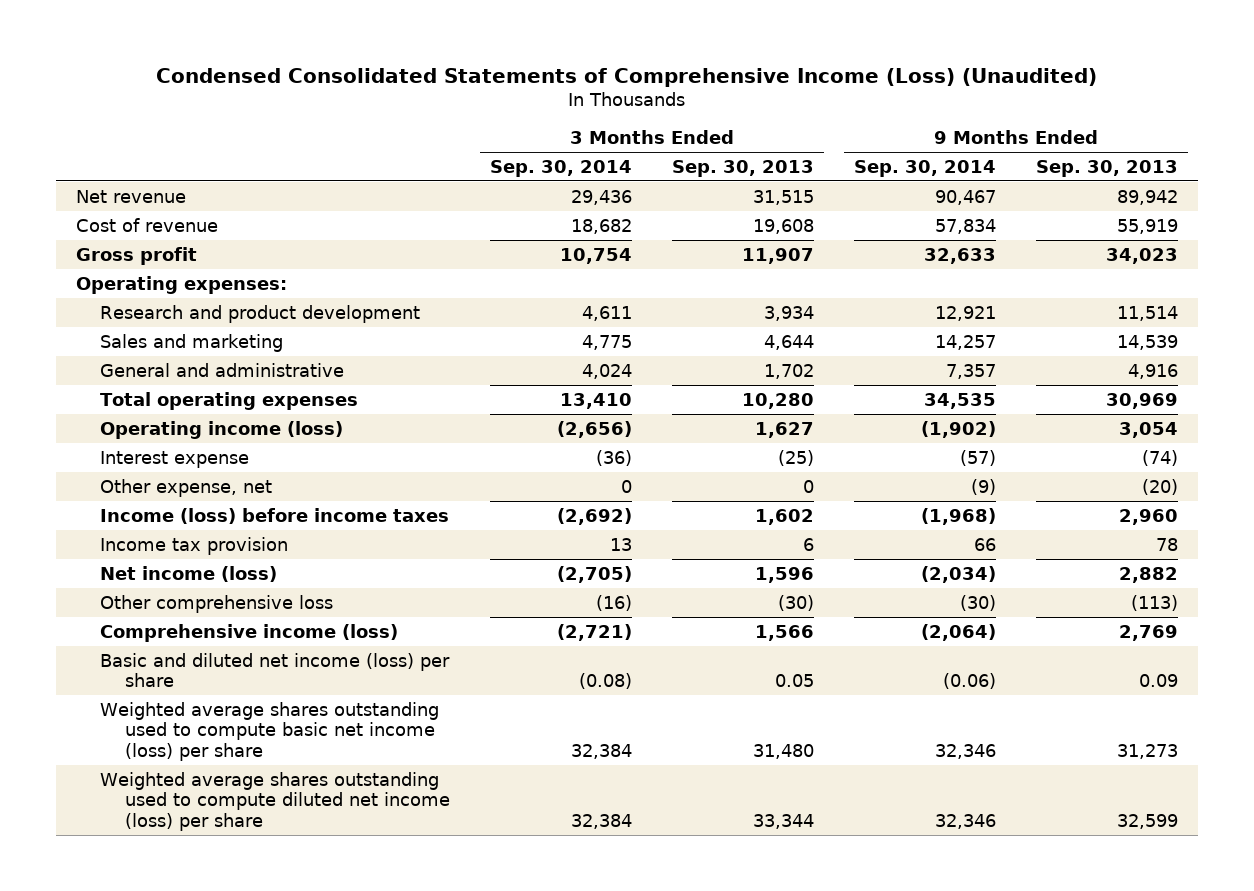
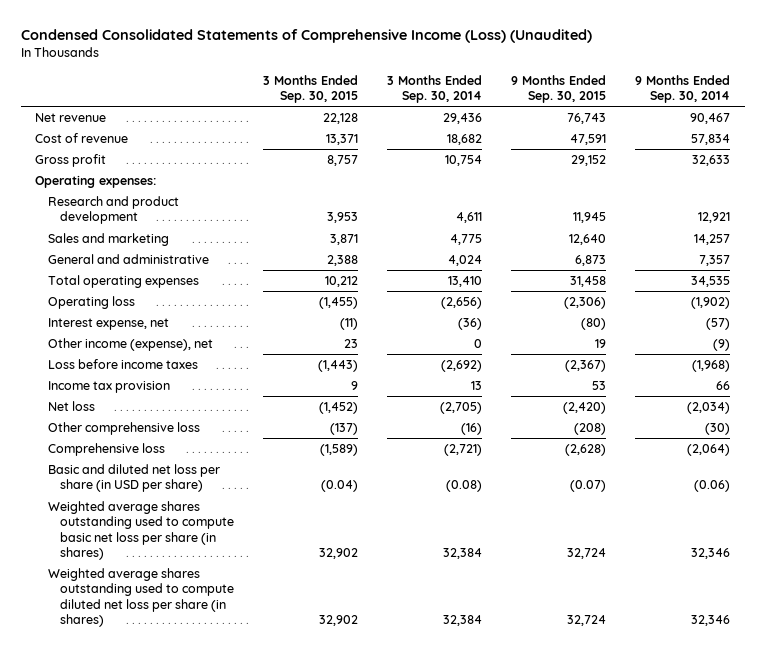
[671,159,814,177] Sep. 30, 2013 -> none
[1036,159,1179,177] Sep. 30, 2013 -> none
none -> [263,74,359,103] 3 Months Ended Sep. 30, 2015
none -> [511,74,607,103] 9 Months Ended Sep. 30, 2015
[100,420,344,439] Operating income (loss) -> [47,296,135,310] Operating loss
[100,450,250,468] Interest expense -> [47,318,169,331] Interest expense, net
[100,478,273,497] Other expense, net -> [47,338,213,352] Other income (expense), net
[100,507,450,524] Income (loss) before income taxes -> [47,359,198,370] Loss before income taxes
[100,565,278,582] Net income (loss) -> [47,401,95,412] Net loss
[100,623,399,642] Comprehensive income (loss) -> [47,443,165,457] Comprehensive loss
[100,652,451,688] Basic and diluted net income (loss) per share -> [47,464,220,493] Basic and diluted net loss per share (in USD per share)
[100,701,440,762] Weighted average shares outstanding used to compute basic net income (loss) per share -> [47,501,235,560] Weighted average shares outstanding used to compute basic net loss per share (in shares)
[100,771,450,832] Weighted average shares outstanding used to compute diluted net income (loss) per share -> [47,568,235,627] Weighted average shares outstanding used to compute diluted net loss per share (in shares)

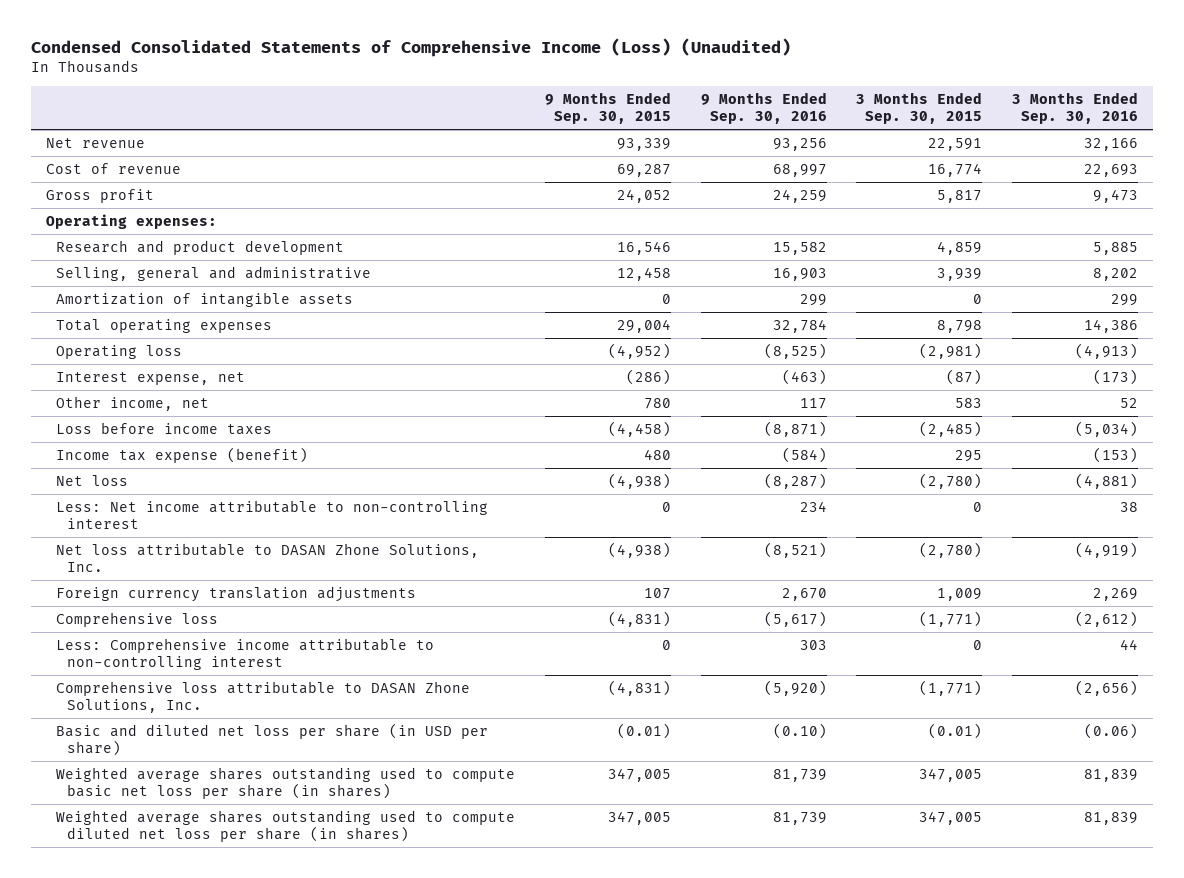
[387,74,483,103] 3 Months Ended Sep. 30, 2014 -> none
[635,74,731,103] 9 Months Ended Sep. 30, 2014 -> none
none -> [700,91,827,125] 9 Months Ended Sep. 30, 2016
none -> [1012,91,1139,125] 3 Months Ended Sep. 30, 2016
[323,113,359,125] 22,128 -> [928,137,983,151] 22,591
[567,113,607,125] 76,743 -> [616,137,671,151] 93,339
[326,134,359,146] 13,371 -> [928,162,983,177] 16,774
[570,134,607,146] 47,591 -> [616,163,671,177] 69,287
[327,155,359,167] 8,757 -> [937,189,983,203] 5,817
[571,155,607,167] 29,152 -> [616,188,671,203] 24,052
[47,233,169,247] Sales and marketing -> none
[47,422,200,436] Other comprehensive loss -> none
[327,212,359,224] 3,953 -> [937,240,983,255] 4,859
[573,212,607,224] 11,945 -> [616,240,671,255] 16,546
[47,254,209,265] General and administrative -> [56,265,372,281] Selling, general and administrative
[327,255,359,267] 2,388 -> [937,267,983,281] 3,939
[575,255,607,267] 6,873 -> [616,266,671,281] 12,458
none -> [56,291,354,307] Amortization of intangible assets
[325,276,359,288] 10,212 -> [937,319,983,333] 8,798
[570,276,607,288] 31,458 -> [616,318,671,333] 29,004
[319,297,359,310] (1,455) -> [919,342,983,359] (2,981)
[564,297,607,310] (2,306) -> [607,342,671,359] (4,952)
[340,318,359,331] (11) -> [946,368,983,385] (87)
[581,318,607,331] (80) -> [625,368,671,385] (286)
[47,338,213,352] Other income (expense), net -> [56,395,210,411] Other income, net
[344,339,359,349] 23 -> [955,397,983,408] 583
[595,339,607,349] 19 -> [643,397,671,409] 780
[318,360,359,373] (1,443) -> [919,420,983,437] (2,485)
[565,360,607,373] (2,367) -> [607,420,671,437] (4,458)
[47,381,170,394] Income tax provision -> [56,446,309,463] Income tax expense (benefit)
[351,381,359,391] 9 -> [955,449,983,462] 295
[592,381,607,391] 53 -> [643,448,671,460] 480
[319,402,359,415] (1,452) -> [919,472,983,489] (2,780)
[563,402,607,415] (2,420) -> [607,472,671,489] (4,938)
none -> [56,499,489,530] Less: Net income attributable to non-controlling interest
none -> [56,542,480,573] Net loss attributable to DASAN Zhone Solutions, Inc.
none -> [56,585,417,602] Foreign currency translation adjustments
[320,444,359,457] (1,589) -> [919,610,983,627] (1,771)
[565,444,607,457] (2,628) -> [607,610,671,627] (4,831)
none -> [56,637,435,671] Less: Comprehensive income attributable to non-controlling interest
none -> [56,680,471,714] Comprehensive loss attributable to DASAN Zhone Solutions, Inc.
[321,480,359,493] (0.04) -> [928,722,983,739] (0.01)
[570,480,607,493] (0.07) -> [616,722,671,739] (0.01)
[319,547,359,559] 32,902 -> [919,767,983,782] 347,005
[567,547,607,559] 32,724 -> [607,767,671,782] 347,005
[319,614,359,626] 32,902 -> [919,810,983,825] 347,005
[567,614,607,626] 32,724 -> [607,810,671,825] 347,005

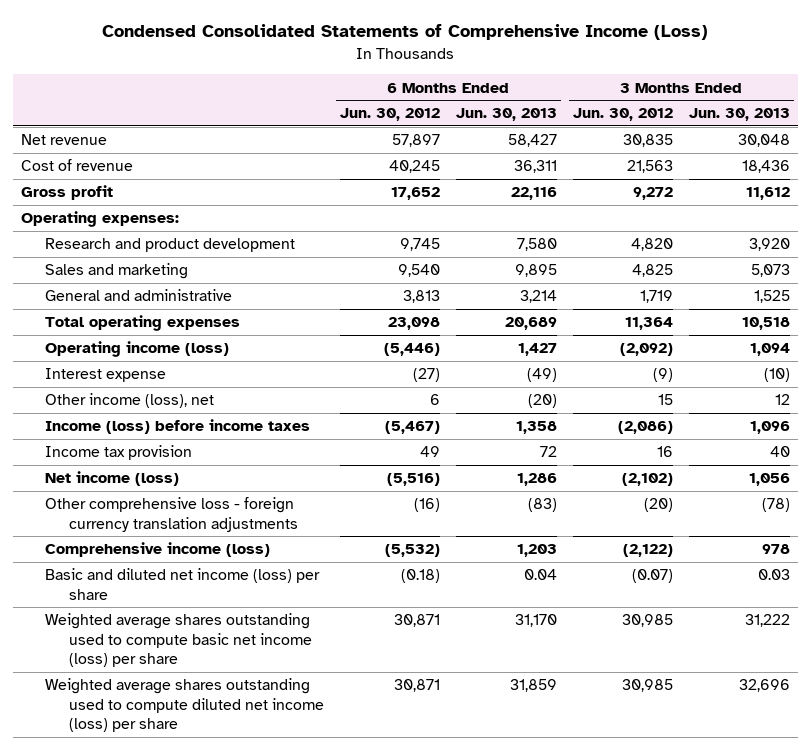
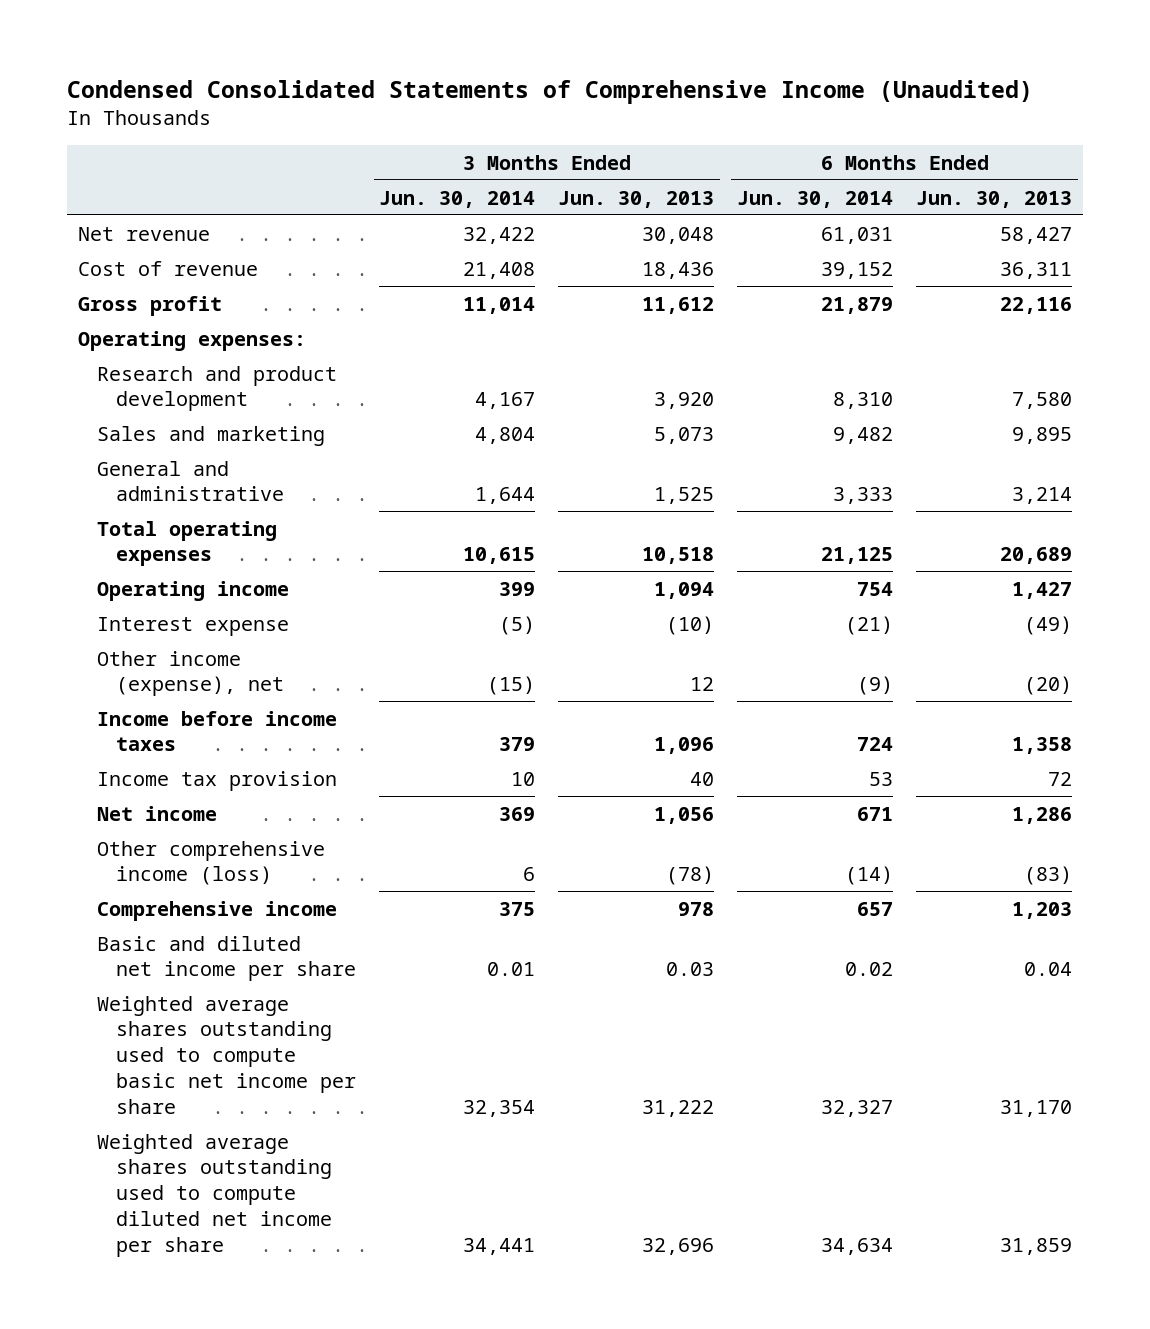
[102,24,709,41] Condensed Consolidated Statements of Comprehensive Income (Loss) -> [66,80,1033,105] Condensed Consolidated Statements of Comprehensive Income (Unaudited)
[339,108,440,122] Jun. 30, 2012 -> none
[572,108,673,122] Jun. 30, 2012 -> none
none -> [379,190,536,208] Jun. 30, 2014
none -> [737,190,894,208] Jun. 30, 2014
[44,341,229,358] Operating income (loss) -> [97,580,290,601] Operating income
[44,393,214,409] Other income (loss), net -> [97,650,285,697] Other income (expense), net
[44,419,310,435] Income (loss) before income taxes -> [97,710,338,752] Income before income taxes
[44,471,179,487] Net income (loss) -> [97,805,218,821] Net income
[44,497,298,532] Other comprehensive loss - foreign currency translation adjustments -> [97,840,326,886] Other comprehensive income (loss)
[44,542,270,558] Comprehensive income (loss) -> [97,900,338,921] Comprehensive income
[44,568,320,600] Basic and diluted net income (loss) per share -> [97,935,357,982] Basic and diluted net income per share
[44,613,312,668] Weighted average shares outstanding used to compute basic net income (loss) per share -> [97,995,357,1115] Weighted average shares outstanding used to compute basic net income per share
[44,678,324,733] Weighted average shares outstanding used to compute diluted net income (loss) per share -> [97,1133,333,1258] Weighted average shares outstanding used to compute diluted net income per share

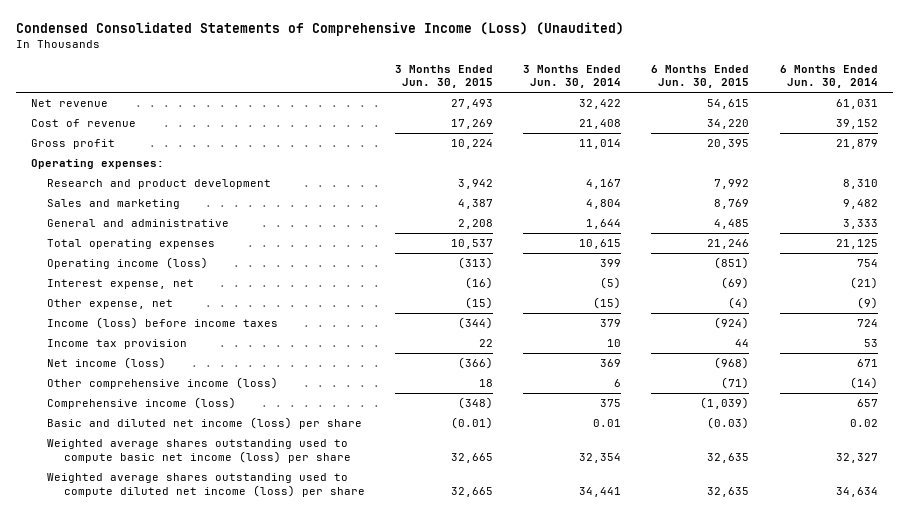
[66,80,1033,105] Condensed Consolidated Statements of Comprehensive Income (Unaudited) -> [15,21,624,36] Condensed Consolidated Statements of Comprehensive Income (Loss) (Unaudited)
[558,190,715,208] Jun. 30, 2013 -> none
[915,190,1072,208] Jun. 30, 2013 -> none
none -> [395,64,494,89] 3 Months Ended Jun. 30, 2015
none -> [651,64,750,89] 6 Months Ended Jun. 30, 2015
[97,580,290,601] Operating income -> [47,257,209,270] Operating income (loss)
[97,616,290,636] Interest expense -> [47,279,195,290] Interest expense, net
[97,650,285,697] Other income (expense), net -> [47,299,174,310] Other expense, net
[97,710,338,752] Income before income taxes -> [47,317,279,330] Income (loss) before income taxes
[97,805,218,821] Net income -> [47,357,167,370] Net income (loss)
[97,900,338,921] Comprehensive income -> [47,397,237,410] Comprehensive income (loss)
[97,935,357,982] Basic and diluted net income per share -> [47,417,363,430] Basic and diluted net income (loss) per share
[97,995,357,1115] Weighted average shares outstanding used to compute basic net income per share -> [47,439,352,463] Weighted average shares outstanding used to compute basic net income (loss) per share
[97,1133,333,1258] Weighted average shares outstanding used to compute diluted net income per share -> [47,473,366,497] Weighted average shares outstanding used to compute diluted net income (loss) per share

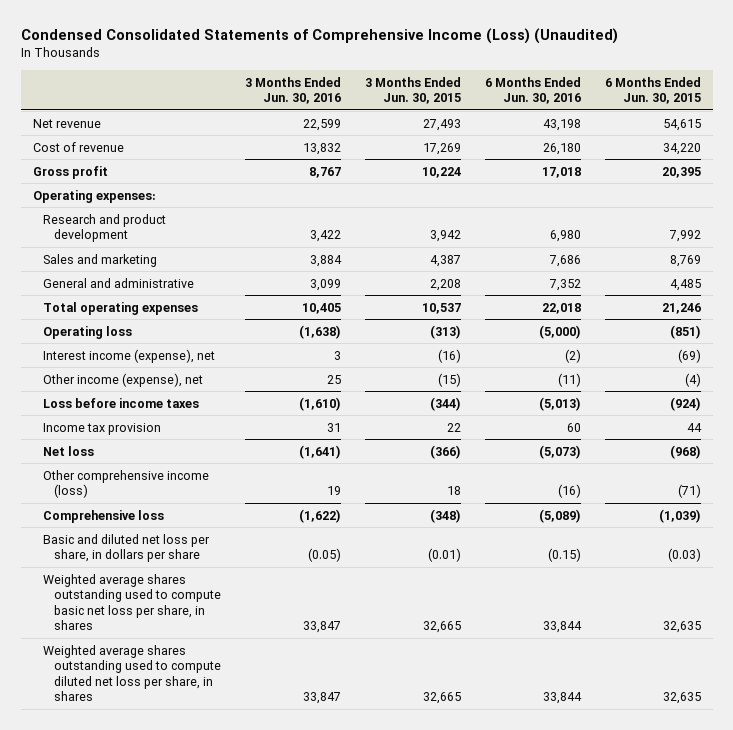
[523,64,622,89] 3 Months Ended Jun. 30, 2014 -> none
[779,64,878,89] 6 Months Ended Jun. 30, 2014 -> none
none -> [244,76,341,105] 3 Months Ended Jun. 30, 2016
none -> [484,76,581,105] 6 Months Ended Jun. 30, 2016
[47,257,209,270] Operating income (loss) -> [43,325,133,339] Operating loss
[47,279,195,290] Interest expense, net -> [43,348,216,363] Interest income (expense), net
[47,299,174,310] Other expense, net -> [43,372,204,387] Other income (expense), net
[47,317,279,330] Income (loss) before income taxes -> [43,397,200,408] Loss before income taxes
[47,357,167,370] Net income (loss) -> [43,445,95,456] Net loss
[47,397,237,410] Comprehensive income (loss) -> [43,509,165,523] Comprehensive loss
[47,417,363,430] Basic and diluted net income (loss) per share -> [43,533,211,563] Basic and diluted net loss per share, in dollars per share
[47,439,352,463] Weighted average shares outstanding used to compute basic net income (loss) per share -> [43,573,221,631] Weighted average shares outstanding used to compute basic net loss per share, in shares
[47,473,366,497] Weighted average shares outstanding used to compute diluted net income (loss) per share -> [43,644,221,702] Weighted average shares outstanding used to compute diluted net loss per share, in shares

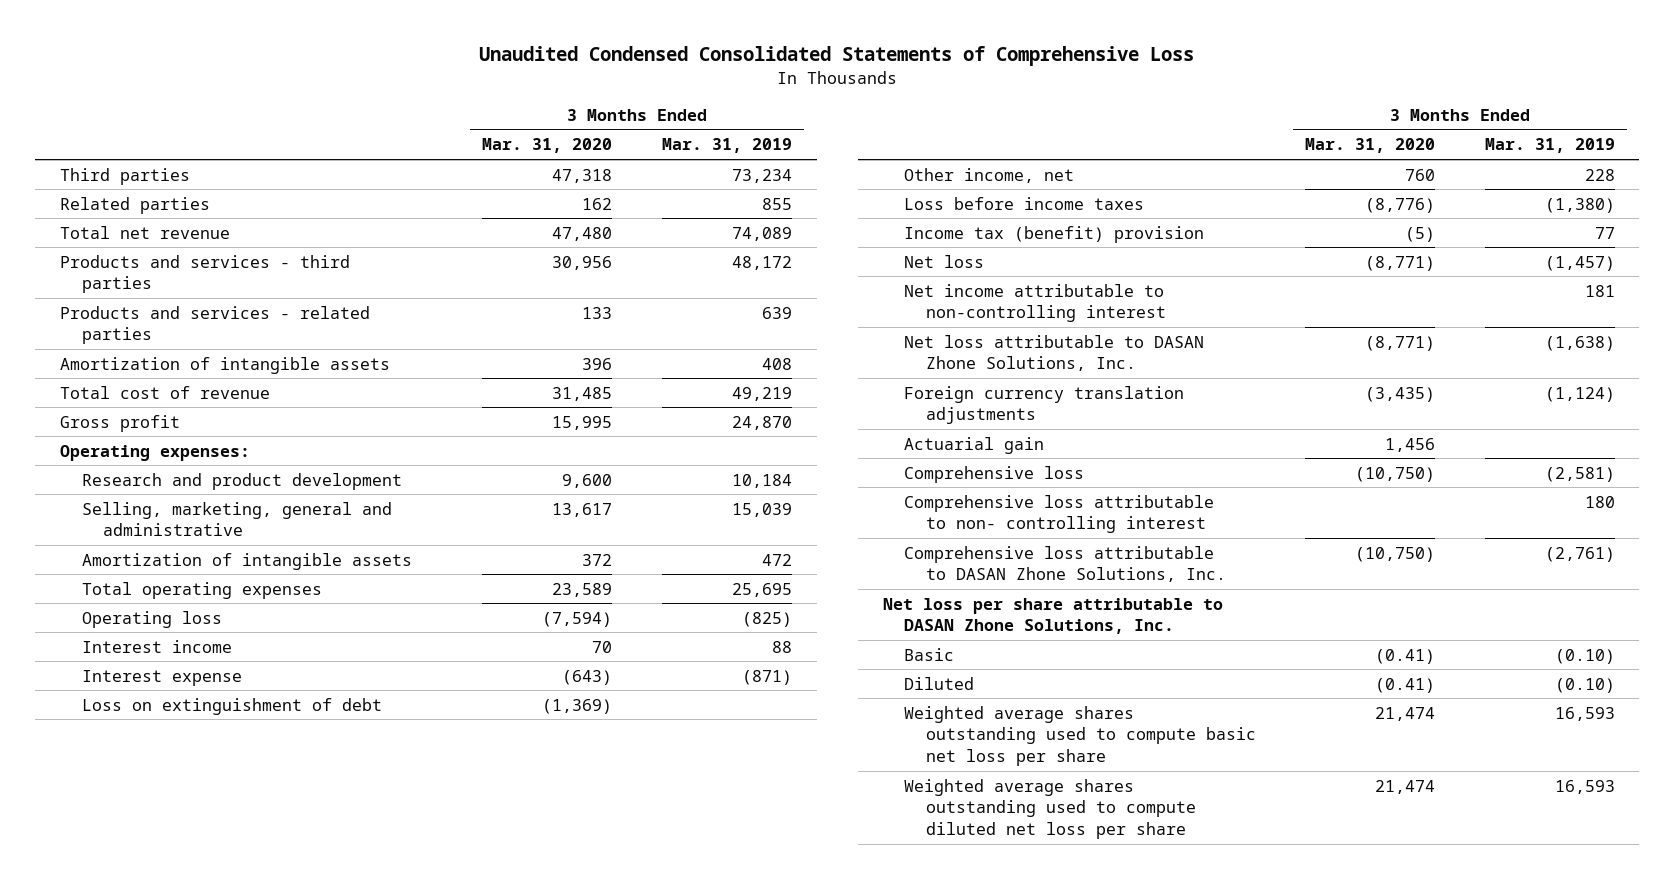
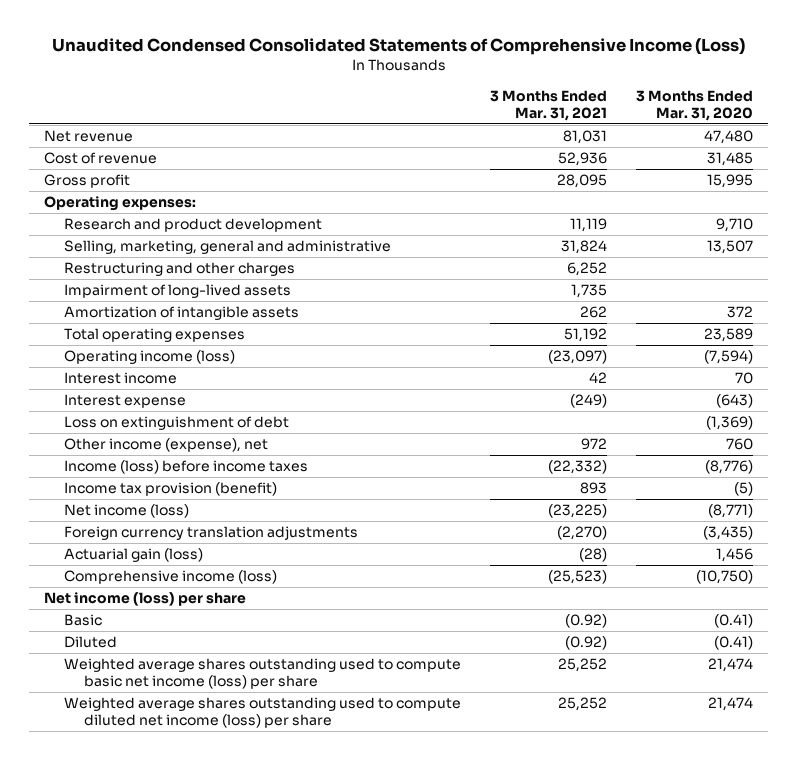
[479,46,1195,67] Unaudited Condensed Consolidated Statements of Comprehensive Loss -> [51,38,745,56] Unaudited Condensed Consolidated Statements of Comprehensive Income (Loss)
[661,138,792,154] Mar. 31, 2019 -> none
none -> [490,89,608,121] 3 Months Ended Mar. 31, 2021
[60,167,191,185] Third parties -> none
[60,196,211,214] Related parties -> none
[60,254,351,294] Products and services - third parties -> none
[60,305,371,345] Products and services - related parties -> none
[60,356,391,374] Amortization of intangible assets -> none
[60,225,231,239] Total net revenue -> [43,130,133,143] Net revenue
[60,385,271,399] Total cost of revenue -> [43,152,157,165] Cost of revenue
[562,473,613,488] 9,600 -> [716,218,754,233] 9,710
[552,502,613,517] 13,617 -> [707,240,754,255] 13,507
none -> [64,262,296,277] Restructuring and other charges
none -> [64,284,292,299] Impairment of long-lived assets
[81,610,222,628] Operating loss -> [64,350,236,365] Operating income (loss)
[904,283,1166,323] Net income attributable to non-controlling interest -> none
[904,334,1205,372] Net loss attributable to DASAN Zhone Solutions, Inc. -> none
[904,167,1075,183] Other income, net -> [64,438,269,453] Other income (expense), net
[904,196,1145,210] Loss before income taxes -> [64,460,309,475] Income (loss) before income taxes
[904,225,1205,243] Income tax (benefit) provision -> [64,482,278,497] Income tax provision (benefit)
[904,254,985,268] Net loss -> [64,504,190,519] Net income (loss)
[904,494,1215,534] Comprehensive loss attributable to non- controlling interest -> none
[904,545,1226,583] Comprehensive loss attributable to DASAN Zhone Solutions, Inc. -> none
[904,436,1045,454] Actuarial gain -> [64,548,204,563] Actuarial gain (loss)
[904,465,1085,483] Comprehensive loss -> [64,570,278,585] Comprehensive income (loss)
[882,597,1223,635] Net loss per share attributable to DASAN Zhone Solutions, Inc. -> [43,592,246,607] Net income (loss) per share
[904,705,1256,767] Weighted average shares outstanding used to compute basic net loss per share -> [64,658,462,690] Weighted average shares outstanding used to compute basic net income (loss) per share
[904,778,1196,840] Weighted average shares outstanding used to compute diluted net loss per share -> [64,697,462,729] Weighted average shares outstanding used to compute diluted net income (loss) per share

